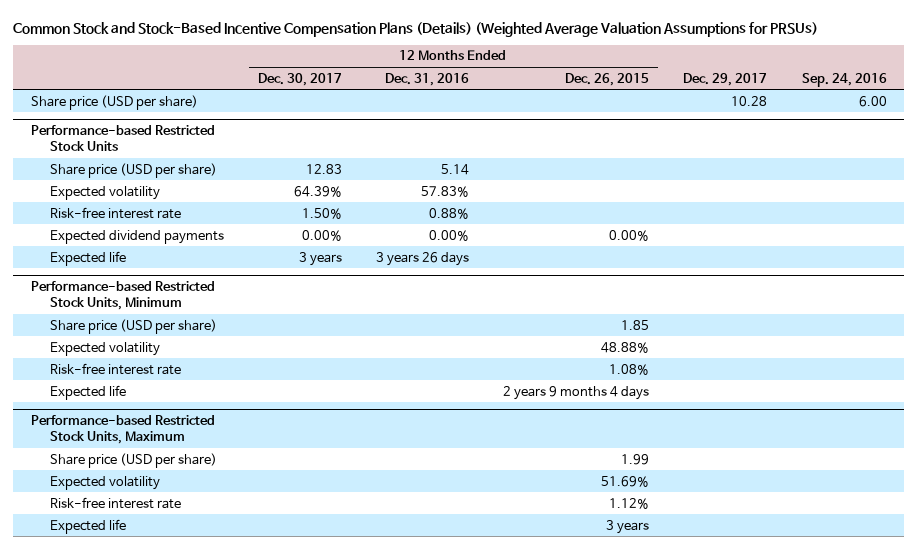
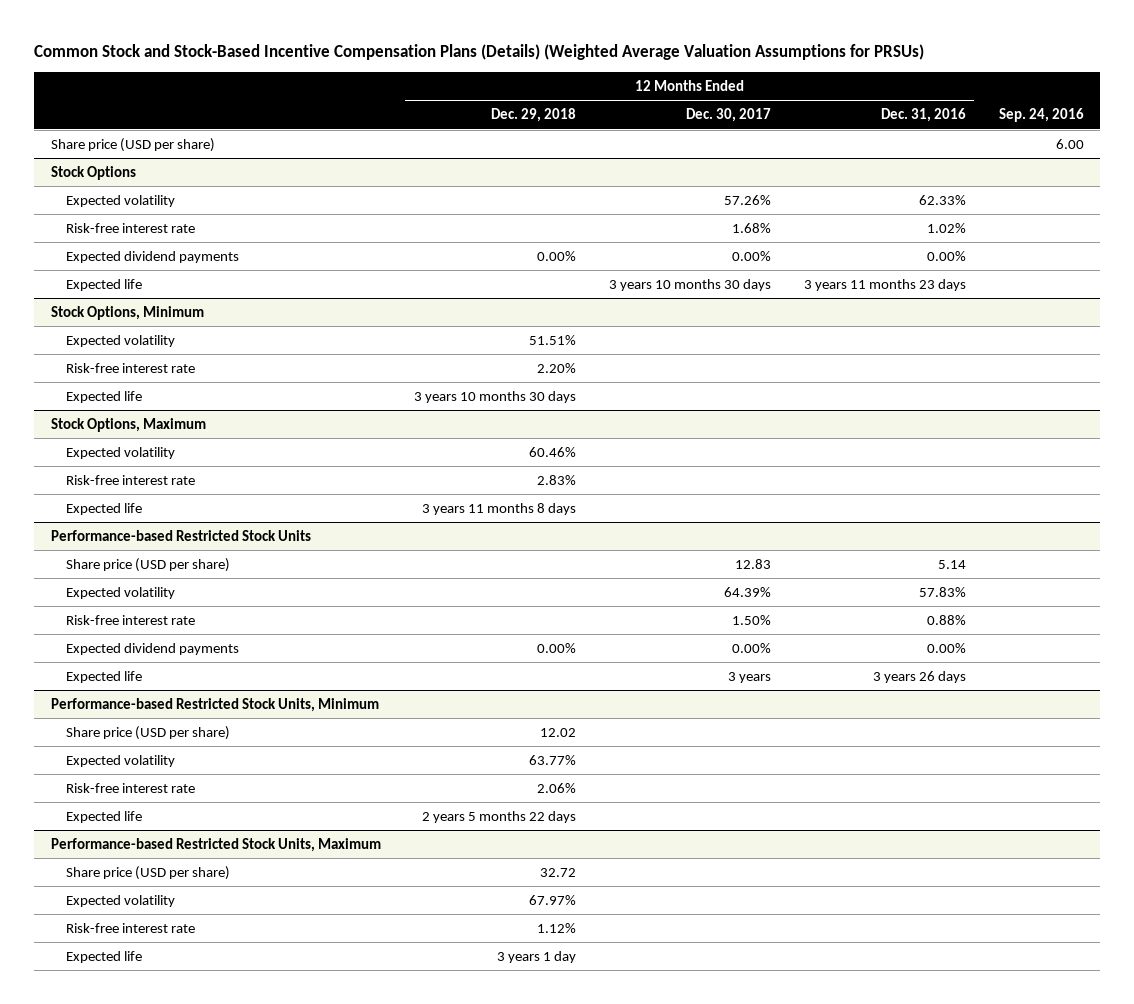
[565,72,650,86] Dec. 26, 2015 -> none
[683,72,768,86] Dec. 29, 2017 -> none
none -> [490,108,576,123] Dec. 29, 2018
none -> [50,166,136,181] Stock Options
none -> [66,195,176,208] Expected volatility
none -> [66,223,196,234] Risk-free interest rate
none -> [66,251,240,264] Expected dividend payments
none -> [66,279,143,292] Expected life
none -> [50,306,204,321] Stock Options, Minimum
none -> [66,335,176,348] Expected volatility
none -> [66,363,196,374] Risk-free interest rate
none -> [66,391,143,404] Expected life
none -> [50,418,206,433] Stock Options, Maximum
none -> [66,447,176,460] Expected volatility
none -> [66,475,196,486] Risk-free interest rate
none -> [66,503,143,516] Expected life

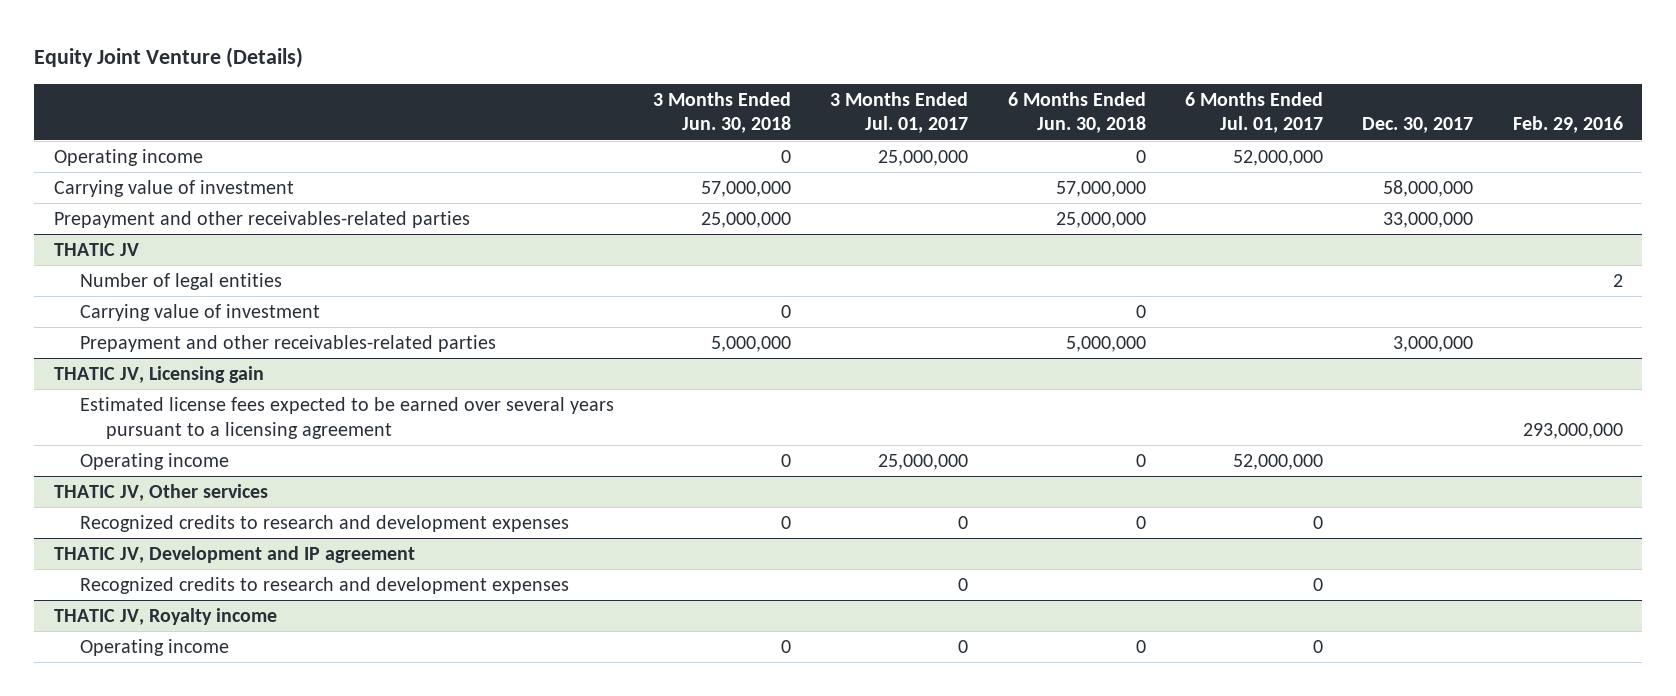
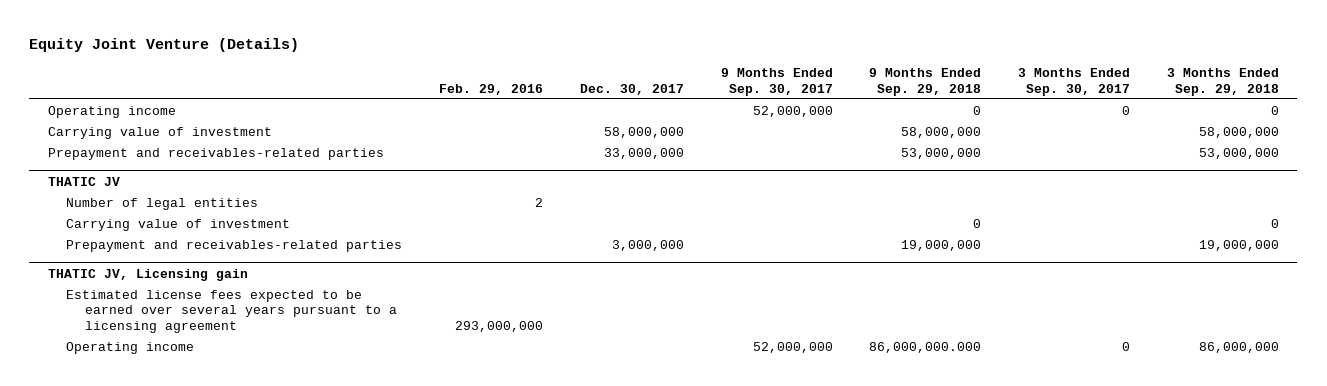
[653,91,792,134] 3 Months Ended Jun. 30, 2018 -> none
[830,91,969,134] 3 Months Ended Jul. 01, 2017 -> none
[1007,91,1146,134] 6 Months Ended Jun. 30, 2018 -> none
[1185,91,1324,134] 6 Months Ended Jul. 01, 2017 -> none
none -> [720,67,833,96] 9 Months Ended Sep. 30, 2017
none -> [869,67,982,96] 9 Months Ended Sep. 29, 2018
none -> [1018,67,1131,96] 3 Months Ended Sep. 30, 2017
none -> [1166,67,1279,96] 3 Months Ended Sep. 29, 2018
[53,210,470,228] Prepayment and other receivables-related parties -> [47,147,384,160] Prepayment and receivables-related parties
[79,334,496,352] Prepayment and other receivables-related parties -> [66,239,403,252] Prepayment and receivables-related parties
[53,483,268,501] THATIC JV, Other services -> none
[79,514,569,532] Recognized credits to research and development expenses -> none
[53,545,415,563] THATIC JV, Development and IP agreement -> none
[79,576,569,594] Recognized credits to research and development expenses -> none
[53,607,277,625] THATIC JV, Royalty income -> none
[79,638,229,656] Operating income -> none

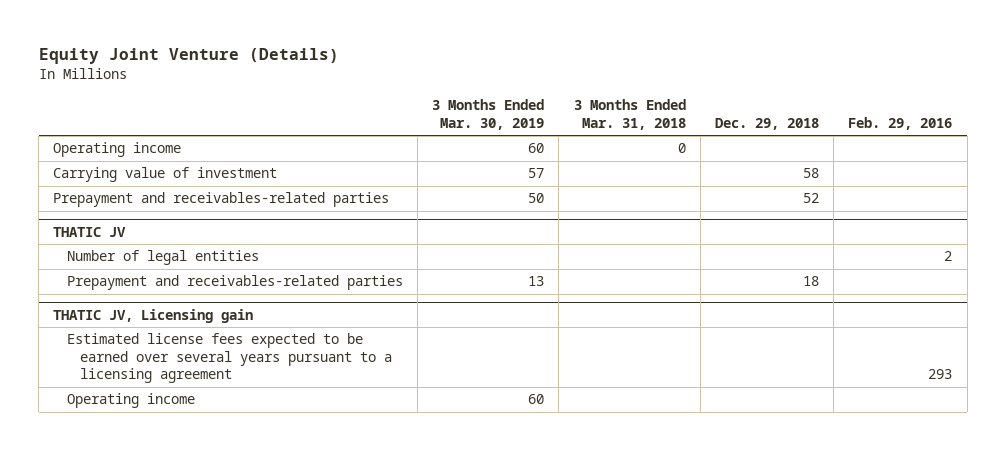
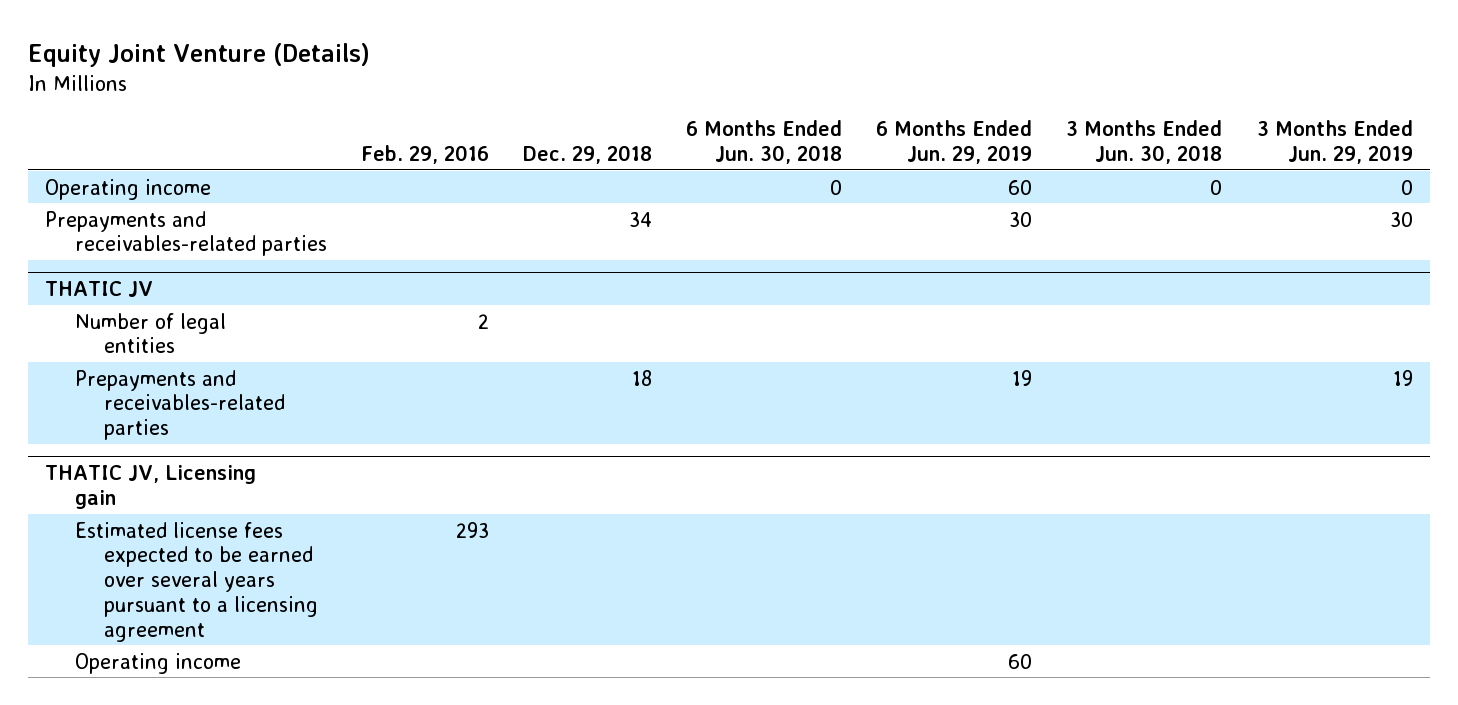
[432,99,545,130] 3 Months Ended Mar. 30, 2019 -> none
[573,99,686,130] 3 Months Ended Mar. 31, 2018 -> none
none -> [686,119,843,164] 6 Months Ended Jun. 30, 2018
none -> [876,119,1033,164] 6 Months Ended Jun. 29, 2019
none -> [1066,119,1223,164] 3 Months Ended Jun. 30, 2018
none -> [1256,119,1413,164] 3 Months Ended Jun. 29, 2019
[53,167,278,183] Carrying value of investment -> none
[53,192,390,208] Prepayment and receivables-related parties -> [45,210,327,257] Prepayments and receivables-related parties
[803,193,820,204] 52 -> [629,211,653,227] 34
[66,275,403,291] Prepayment and receivables-related parties -> [74,369,286,441] Prepayments and receivables-related parties

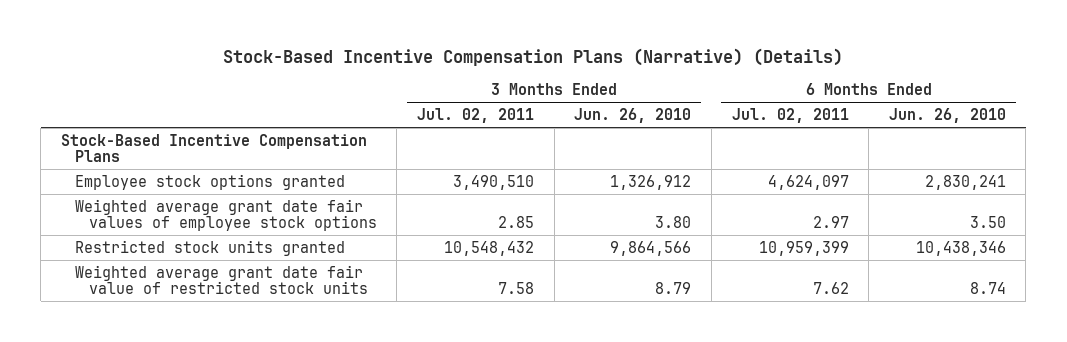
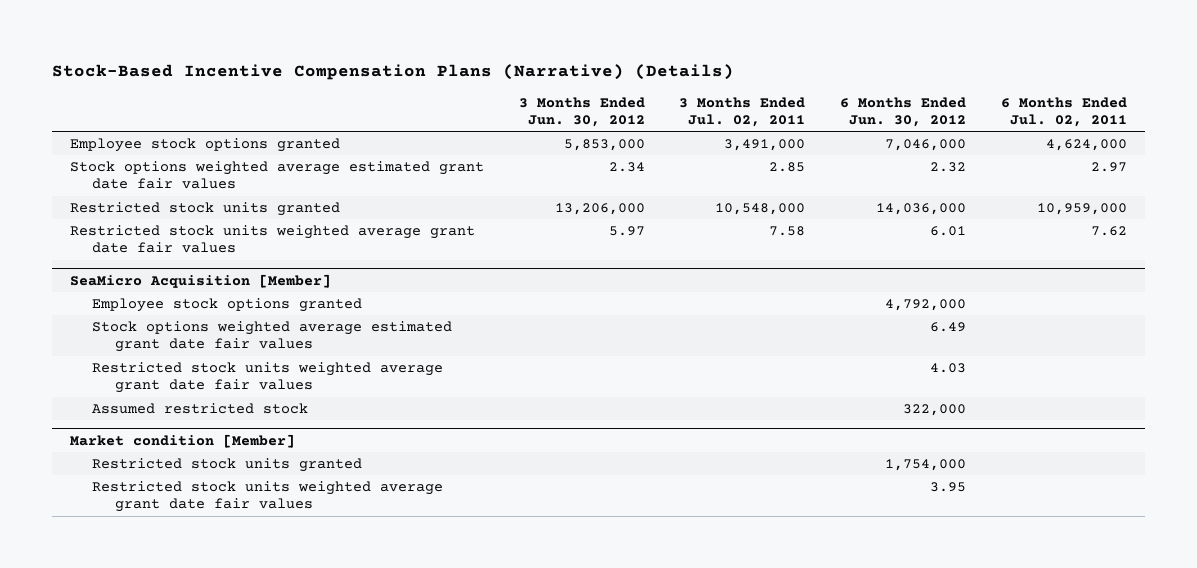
[574,107,692,123] Jun. 26, 2010 -> none
[888,107,1006,123] Jun. 26, 2010 -> none
none -> [518,96,645,128] 3 Months Ended Jun. 30, 2012
none -> [840,96,967,128] 6 Months Ended Jun. 30, 2012
[61,133,368,163] Stock-Based Incentive Compensation Plans -> none
[453,174,535,190] 3,490,510 -> [724,138,806,151] 3,491,000
[767,174,849,190] 4,624,097 -> [1046,138,1128,151] 4,624,000
[74,198,377,232] Weighted average grant date fair values of employee stock options -> [69,160,484,190] Stock options weighted average estimated grant date fair values
[444,240,535,256] 10,548,432 -> [715,202,806,215] 10,548,000
[758,240,849,256] 10,959,399 -> [1037,202,1128,215] 10,959,000
[74,264,368,295] Weighted average grant date fair value of restricted stock units -> [69,224,475,254] Restricted stock units weighted average grant date fair values
none -> [69,273,331,288] SeaMicro Acquisition [Member]
none -> [92,297,363,312] Employee stock options granted
none -> [92,320,453,353] Stock options weighted average estimated grant date fair values
none -> [92,361,444,394] Restricted stock units weighted average grant date fair values
none -> [92,402,309,414] Assumed restricted stock
none -> [69,433,295,448] Market condition [Member]
none -> [92,457,363,472] Restricted stock units granted
none -> [92,480,444,513] Restricted stock units weighted average grant date fair values

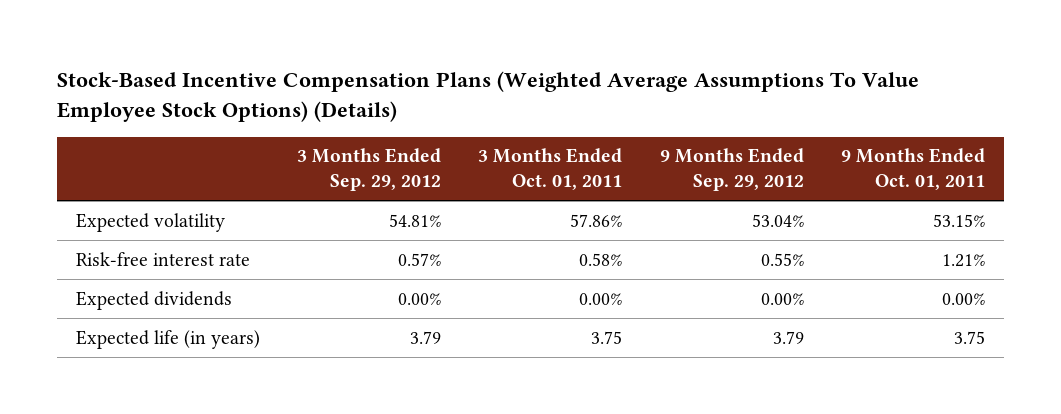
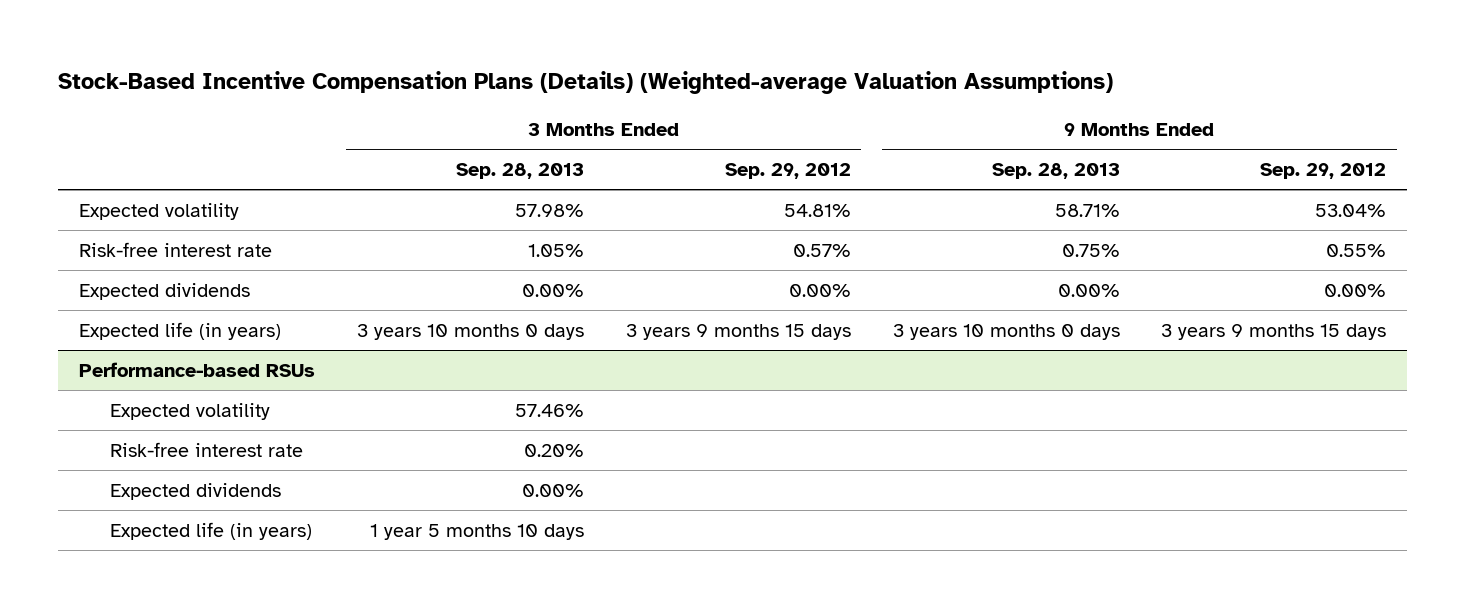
[57,71,920,123] Stock-Based Incentive Compensation Plans (Weighted Average Assumptions To Value Employee Stock Options) (Details) -> [58,71,1114,95] Stock-Based Incentive Compensation Plans (Details) (Weighted-average Valuation Assumptions)
[478,148,623,191] 3 Months Ended Oct. 01, 2011 -> none
[840,148,985,191] 9 Months Ended Oct. 01, 2011 -> none
none -> [455,162,584,179] Sep. 28, 2013
none -> [991,162,1120,179] Sep. 28, 2013
[410,330,442,344] 3.79 -> [625,323,851,340] 3 years 9 months 15 days
[772,330,804,344] 3.79 -> [1161,323,1387,340] 3 years 9 months 15 days
none -> [79,361,316,377] Performance-based RSUs
none -> [109,402,270,420] Expected volatility
none -> [109,441,303,457] Risk-free interest rate
none -> [109,482,281,500] Expected dividends
none -> [109,521,312,540] Expected life (in years)

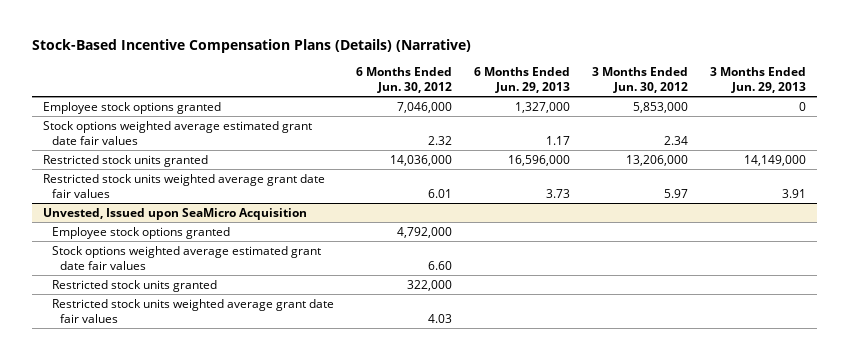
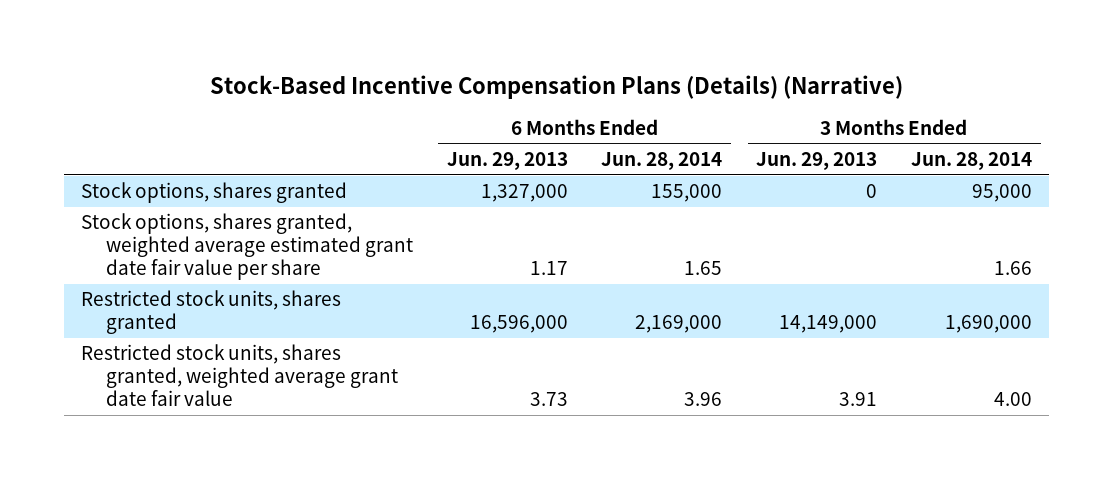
[355,66,452,93] 6 Months Ended Jun. 30, 2012 -> none
[591,66,688,93] 3 Months Ended Jun. 30, 2012 -> none
none -> [601,152,723,171] Jun. 28, 2014
none -> [911,152,1033,171] Jun. 28, 2014
[43,207,308,220] Unvested, Issued upon SeaMicro Acquisition -> none
[51,226,230,239] Employee stock options granted -> none
[51,245,321,270] Stock options weighted average estimated grant date fair values -> none
[51,279,217,292] Restricted stock units granted -> none
[51,298,334,323] Restricted stock units weighted average grant date fair values -> none
[43,101,222,114] Employee stock options granted -> [81,182,348,204] Stock options, shares granted
[43,120,313,145] Stock options weighted average estimated grant date fair values -> [81,213,413,281] Stock options, shares granted, weighted average estimated grant date fair value per share
[43,154,209,167] Restricted stock units granted -> [81,290,342,335] Restricted stock units, shares granted
[43,173,326,198] Restricted stock units weighted average grant date fair values -> [81,344,398,407] Restricted stock units, shares granted, weighted average grant date fair value

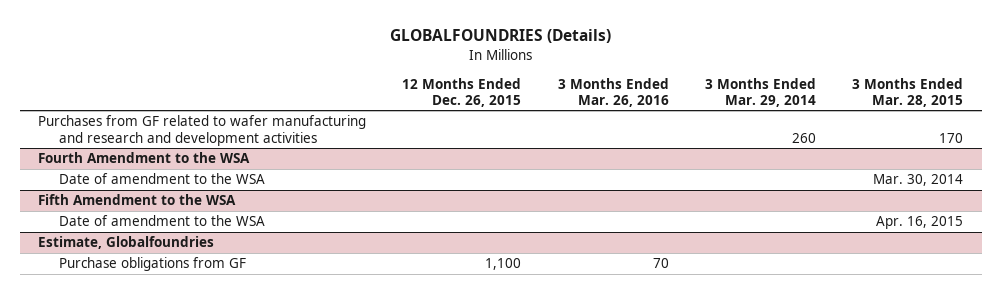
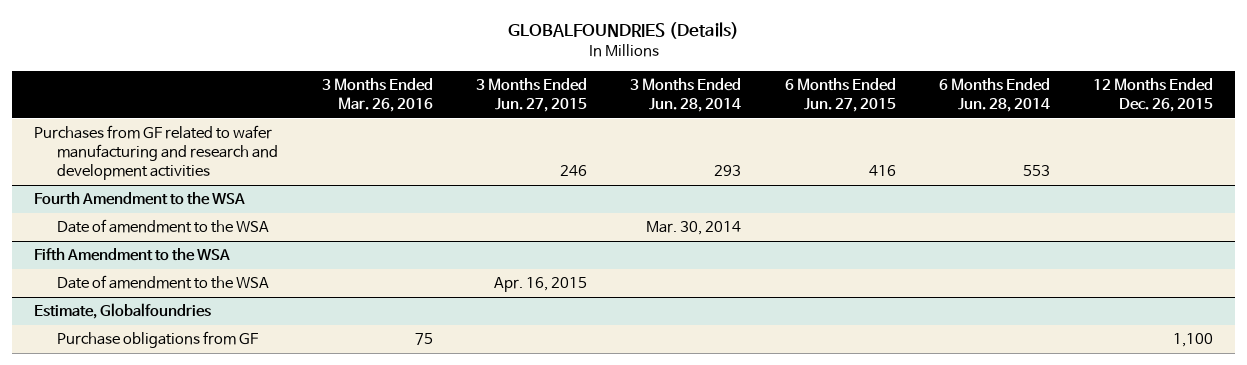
[705,77,817,107] 3 Months Ended Mar. 29, 2014 -> none
[852,77,964,107] 3 Months Ended Mar. 28, 2015 -> none
none -> [476,78,588,112] 3 Months Ended Jun. 27, 2015
none -> [630,78,742,112] 3 Months Ended Jun. 28, 2014
none -> [784,78,896,112] 6 Months Ended Jun. 27, 2015
none -> [938,78,1050,112] 6 Months Ended Jun. 28, 2014
[652,258,669,269] 70 -> [414,333,433,346] 75

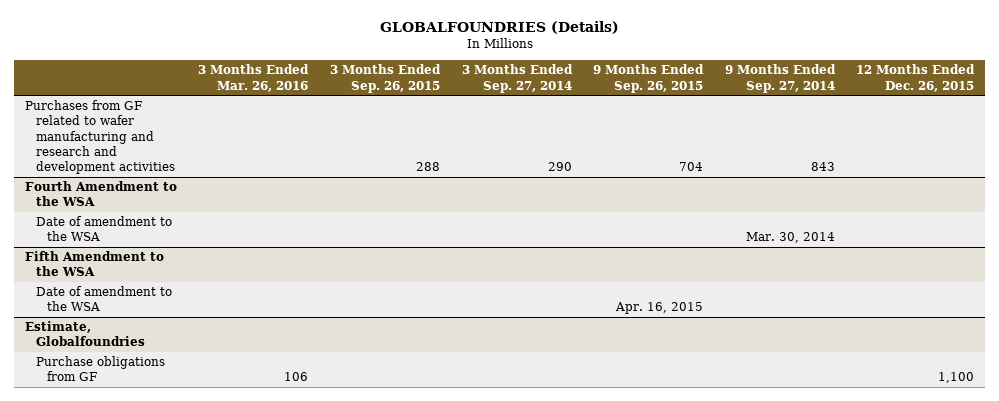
[476,78,588,112] 3 Months Ended Jun. 27, 2015 -> none
[630,78,742,112] 3 Months Ended Jun. 28, 2014 -> none
[784,78,896,112] 6 Months Ended Jun. 27, 2015 -> none
[938,78,1050,112] 6 Months Ended Jun. 28, 2014 -> none
none -> [329,64,441,93] 3 Months Ended Sep. 26, 2015
none -> [461,64,573,93] 3 Months Ended Sep. 27, 2014
none -> [593,64,705,93] 9 Months Ended Sep. 26, 2015
none -> [724,64,836,93] 9 Months Ended Sep. 27, 2014
[414,333,433,346] 75 -> [284,372,309,382] 106

